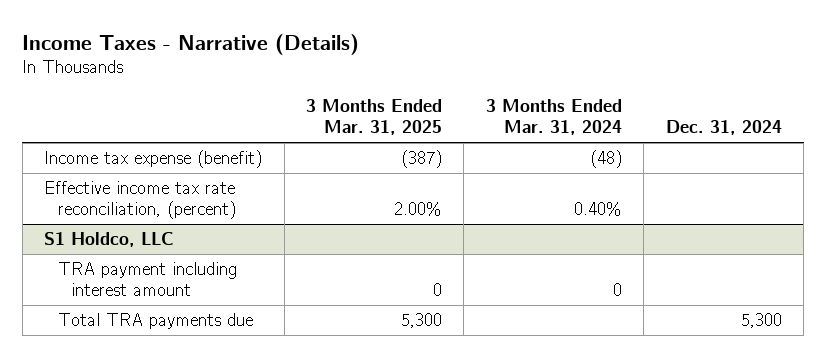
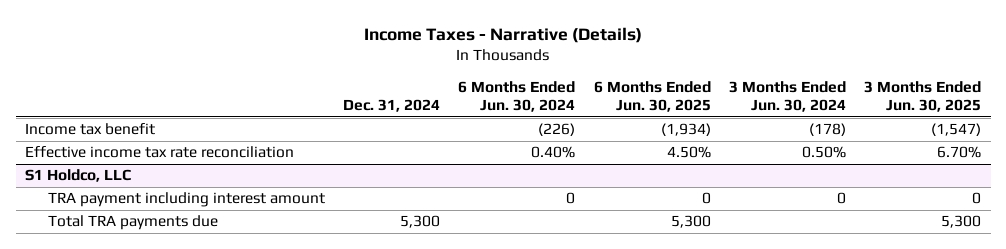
[305,99,442,136] 3 Months Ended Mar. 31, 2025 -> none
[485,99,622,136] 3 Months Ended Mar. 31, 2024 -> none
none -> [458,81,576,113] 6 Months Ended Jun. 30, 2024
none -> [593,81,711,113] 6 Months Ended Jun. 30, 2025
none -> [728,81,846,113] 3 Months Ended Jun. 30, 2024
none -> [864,81,982,113] 3 Months Ended Jun. 30, 2025
[44,150,263,169] Income tax expense (benefit) -> [24,123,155,136] Income tax benefit
[44,181,236,220] Effective income tax rate reconciliation, (percent) -> [24,146,294,159] Effective income tax rate reconciliation

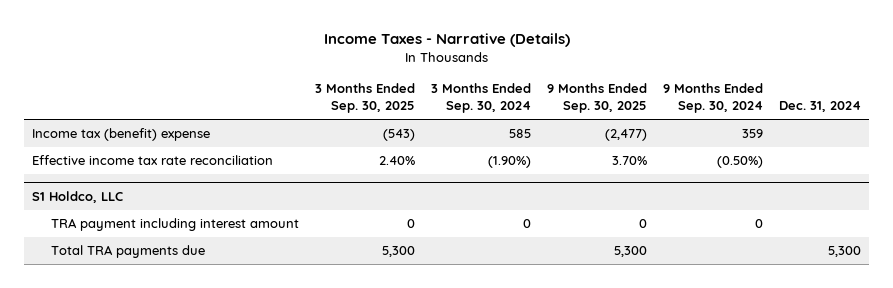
[458,81,576,113] 6 Months Ended Jun. 30, 2024 -> none
[593,81,711,113] 6 Months Ended Jun. 30, 2025 -> none
[728,81,846,113] 3 Months Ended Jun. 30, 2024 -> none
[864,81,982,113] 3 Months Ended Jun. 30, 2025 -> none
none -> [314,83,415,114] 3 Months Ended Sep. 30, 2025
none -> [430,83,531,114] 3 Months Ended Sep. 30, 2024
none -> [546,83,647,114] 9 Months Ended Sep. 30, 2025
none -> [662,83,763,114] 9 Months Ended Sep. 30, 2024
[24,123,155,136] Income tax benefit -> [32,128,211,142] Income tax (benefit) expense

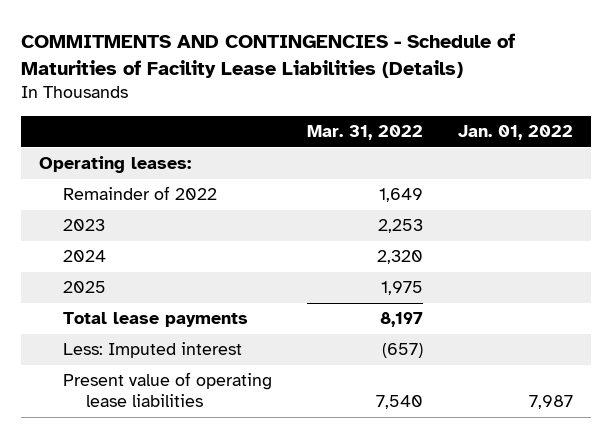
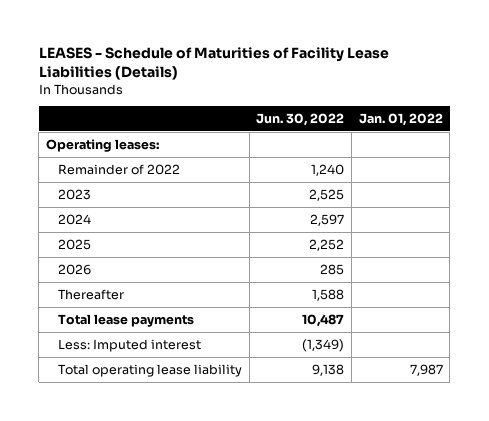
[21,33,516,79] COMMITMENTS AND CONTINGENCIES - Schedule of Maturities of Facility Lease Liabilities (Details) -> [38,46,389,80] LEASES - Schedule of Maturities of Facility Lease Liabilities (Details)
[306,125,423,141] Mar. 31, 2022 -> none
none -> [256,112,345,126] Jun. 30, 2022
none -> [57,263,91,275] 2026
none -> [57,288,124,300] Thereafter
[62,372,272,407] Present value of operating lease liabilities -> [57,363,242,377] Total operating lease liability

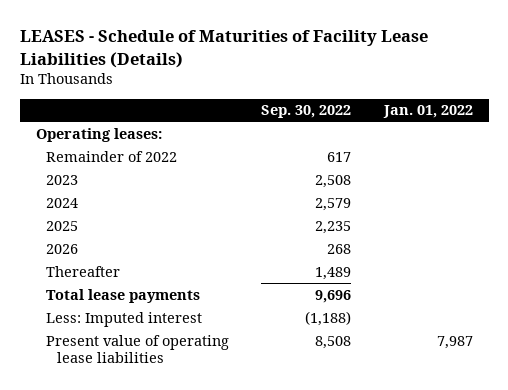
[256,112,345,126] Jun. 30, 2022 -> none
none -> [261,105,352,119] Sep. 30, 2022
[57,363,242,377] Total operating lease liability -> [46,334,230,364] Present value of operating lease liabilities

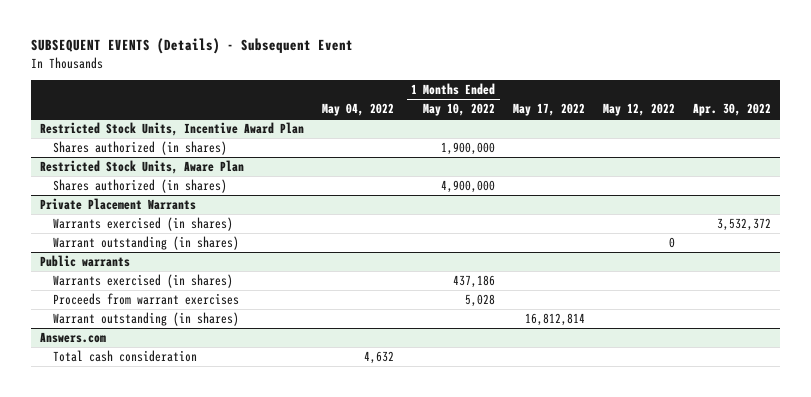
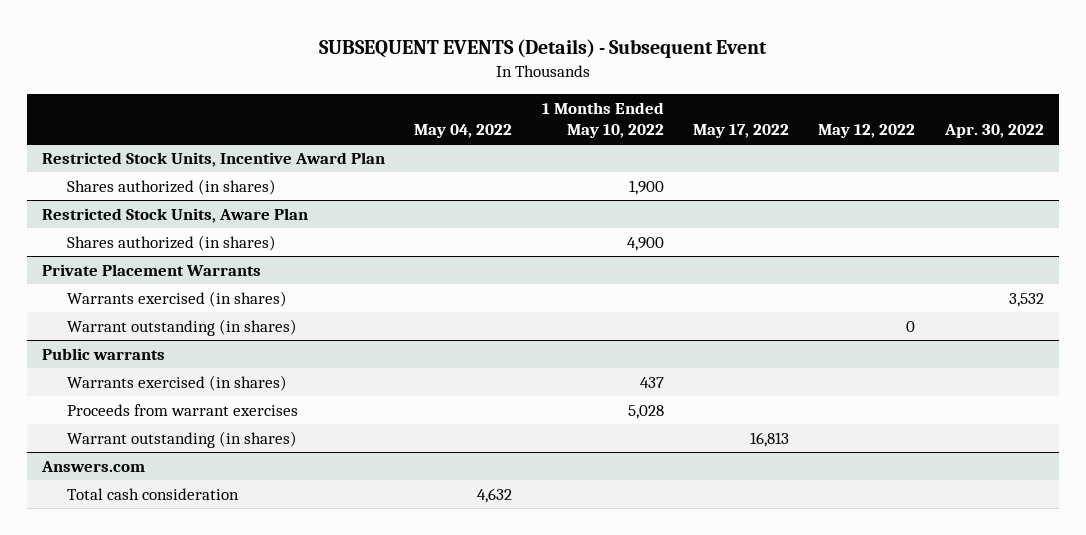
[441,141,496,155] 1,900,000 -> [628,179,664,195] 1,900
[441,179,496,193] 4,900,000 -> [626,236,664,251] 4,900
[717,217,772,231] 3,532,372 -> [1008,292,1044,307] 3,532
[453,274,496,288] 437,186 -> [639,376,664,388] 437
[525,312,586,326] 16,812,814 -> [750,431,790,447] 16,813

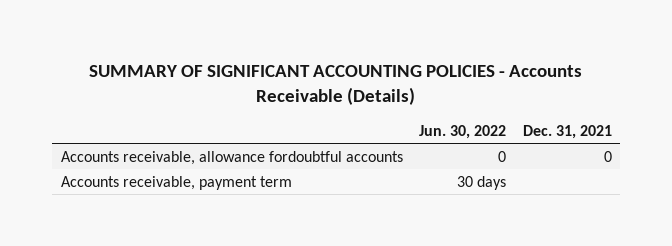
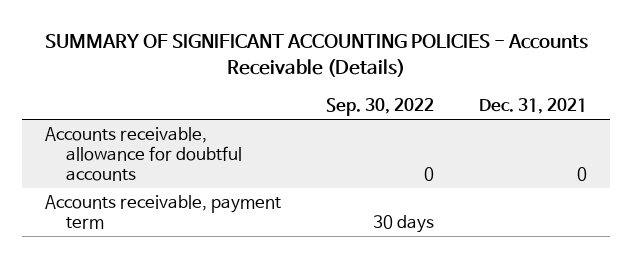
[419,124,507,139] Jun. 30, 2022 -> none
none -> [325,98,434,117] Sep. 30, 2022
[60,150,403,165] Accounts receivable, allowance fordoubtful accounts -> [44,127,242,181] Accounts receivable, allowance for doubtful accounts

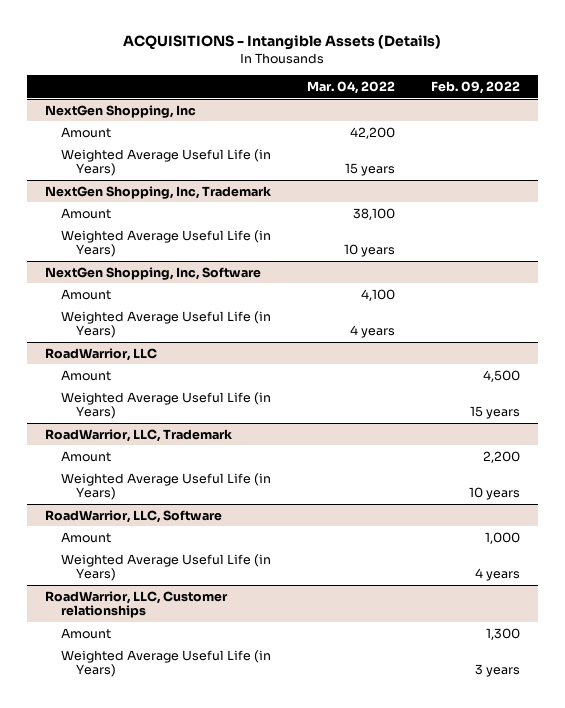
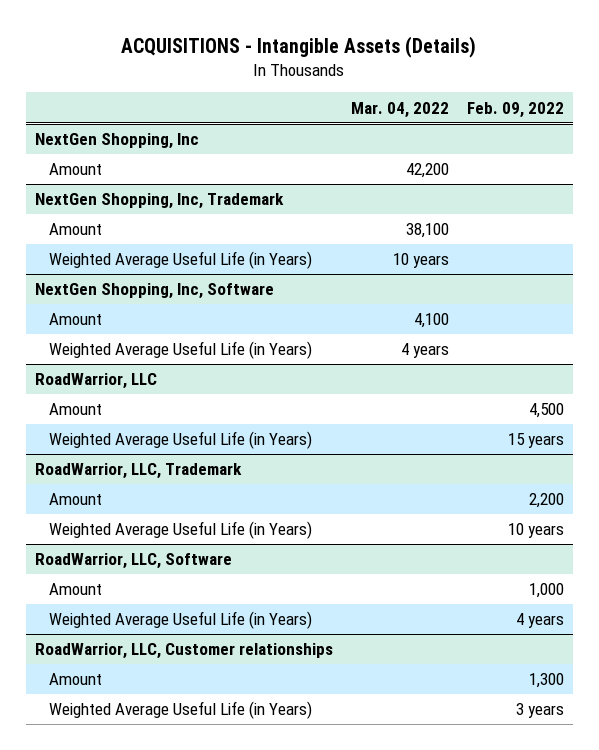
[60,148,271,176] Weighted Average Useful Life (in Years) -> none

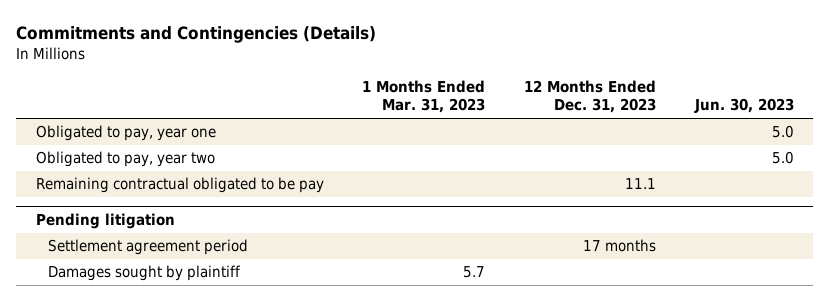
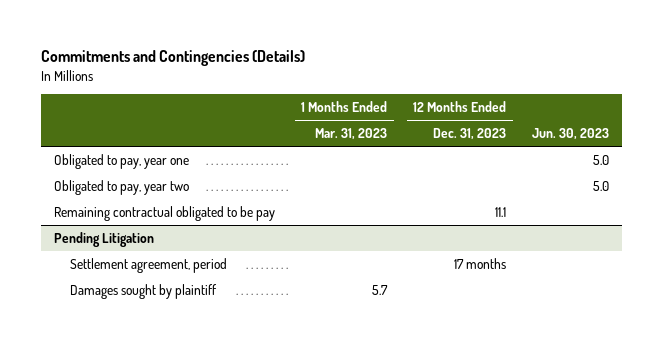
[35,212,175,229] Pending litigation -> [54,231,155,247] Pending Litigation
[47,239,248,256] Settlement agreement period -> [70,257,228,273] Settlement agreement, period

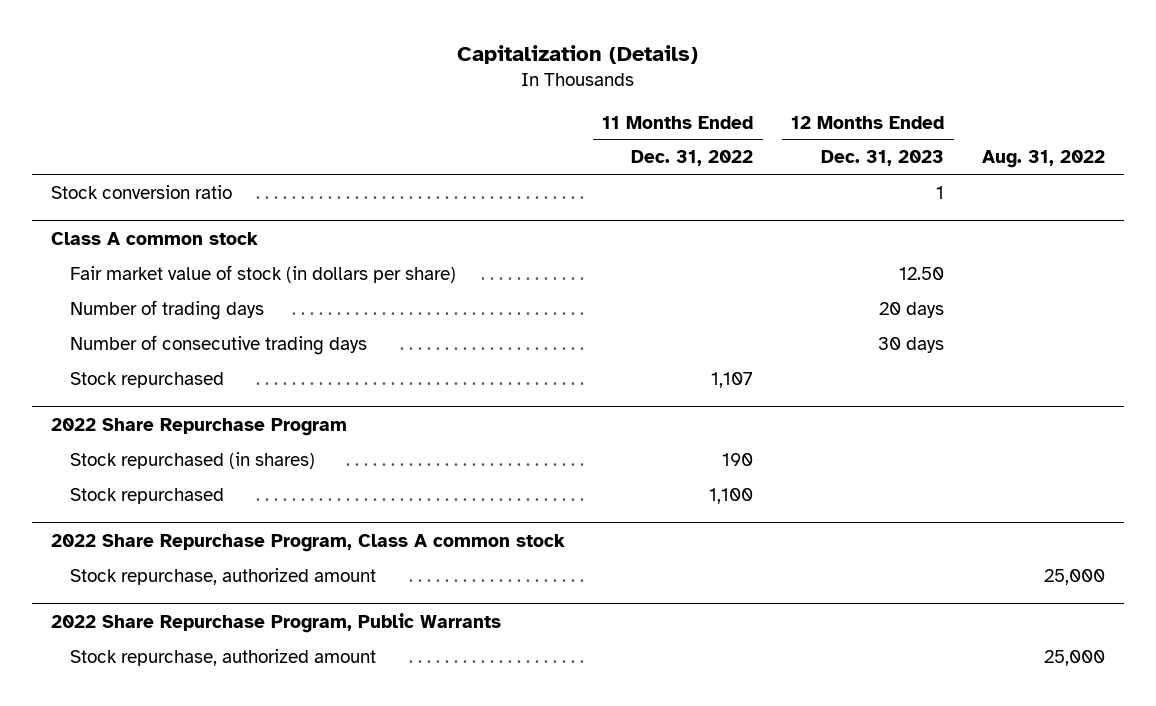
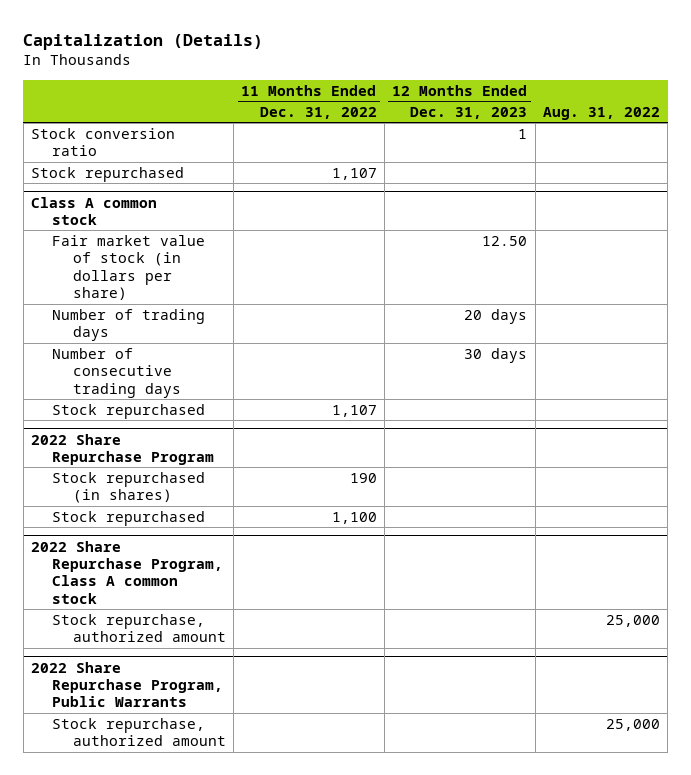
none -> [31,166,185,182] Stock repurchased

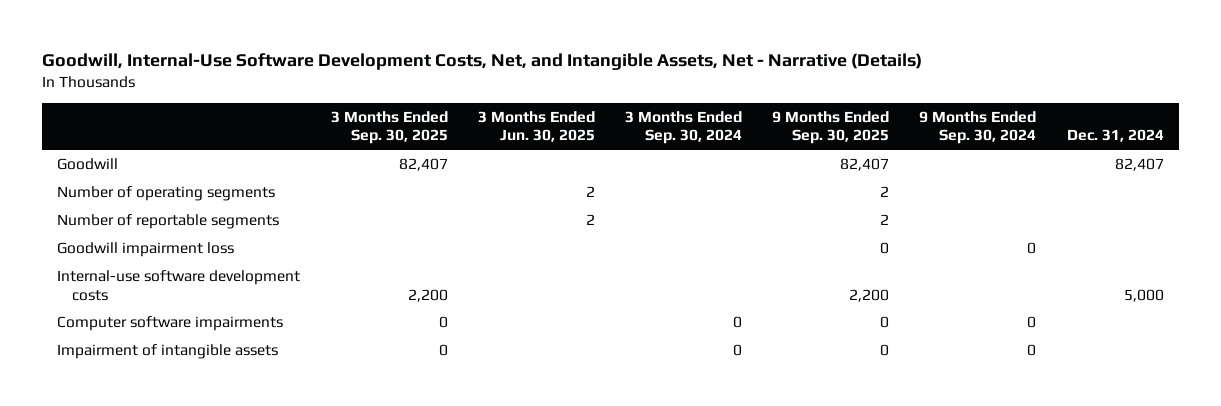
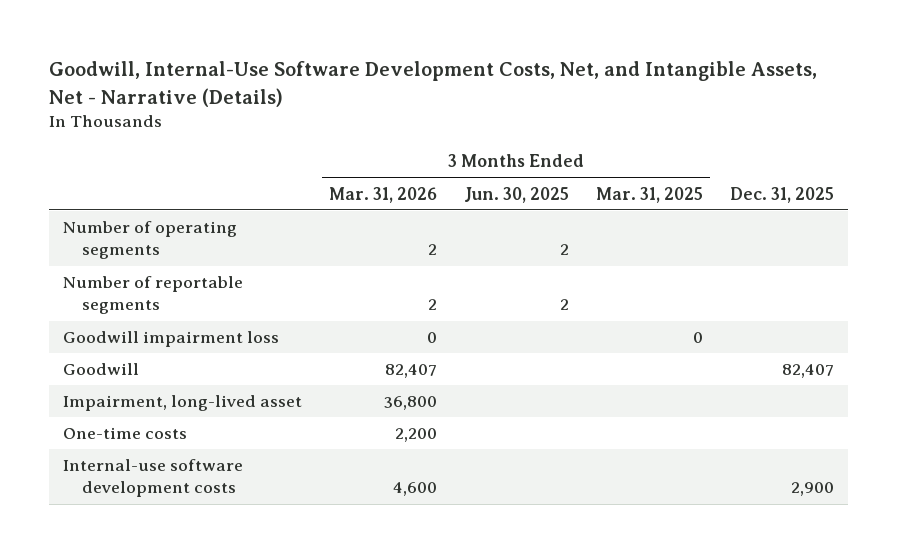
[330,110,448,145] 3 Months Ended Sep. 30, 2025 -> none
[624,110,742,145] 3 Months Ended Sep. 30, 2024 -> none
[772,110,890,145] 9 Months Ended Sep. 30, 2025 -> none
[919,110,1037,145] 9 Months Ended Sep. 30, 2024 -> none
[1066,129,1164,143] Dec. 31, 2024 -> none
none -> [328,186,437,203] Mar. 31, 2026
none -> [596,186,704,203] Mar. 31, 2025
none -> [730,186,835,203] Dec. 31, 2025
[57,157,119,170] Goodwill -> [62,363,139,376] Goodwill
none -> [62,395,302,412] Impairment, long-lived asset
none -> [62,427,187,440] One-time costs
[57,315,284,331] Computer software impairments -> none
[57,343,279,359] Impairment of intangible assets -> none

